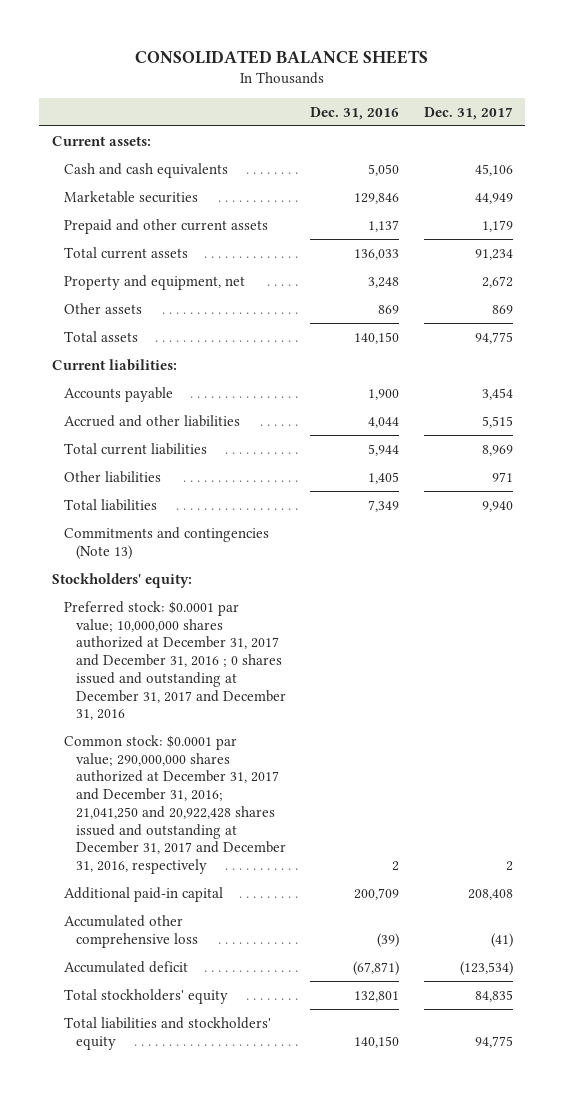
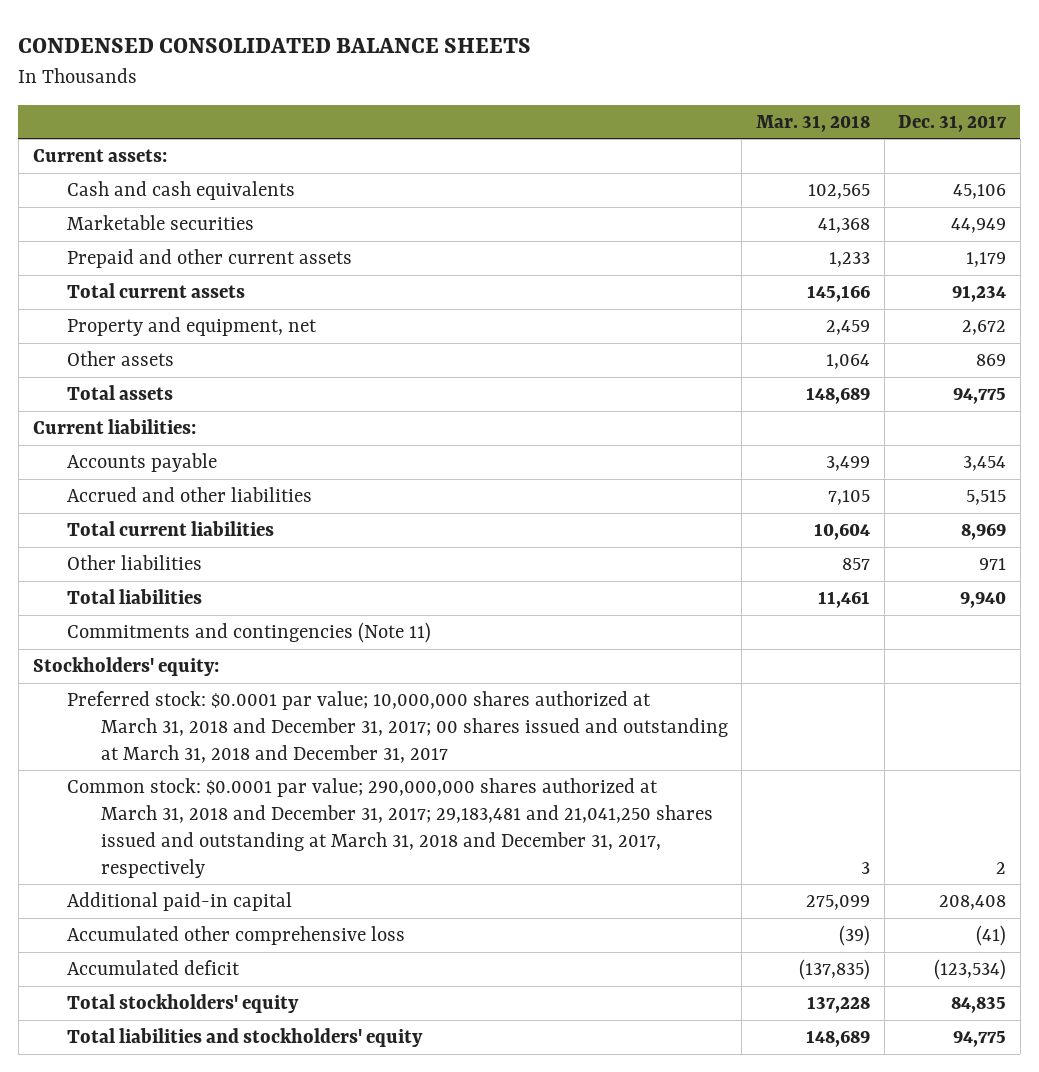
[135,49,429,64] CONSOLIDATED BALANCE SHEETS -> [18,37,532,53] CONDENSED CONSOLIDATED BALANCE SHEETS
[310,106,400,120] Dec. 31, 2016 -> none
none -> [756,114,871,132] Mar. 31, 2018
[63,526,269,560] Commitments and contingencies (Note 13) -> [66,622,431,644] Commitments and contingencies (Note 11)
[63,600,286,721] Preferred stock: $0.0001 par value; 10,000,000 shares authorized at December 31, 2017 and December 31, 2016 ; 0 shares issued and outstanding at December 31, 2017 and December 31, 2016 -> [66,691,728,763] Preferred stock: $0.0001 par value; 10,000,000 shares authorized at March 31, 2018 and December 31, 2017; 00 shares issued and outstanding at March 31, 2018 and December 31, 2017
[63,734,286,875] Common stock: $0.0001 par value; 290,000,000 shares authorized at December 31, 2017 and December 31, 2016; 21,041,250 and 20,922,428 shares issued and outstanding at December 31, 2017 and December 31, 2016, respectively -> [66,778,713,878] Common stock: $0.0001 par value; 290,000,000 shares authorized at March 31, 2018 and December 31, 2017; 29,183,481 and 21,041,250 shares issued and outstanding at March 31, 2018 and December 31, 2017, respectively

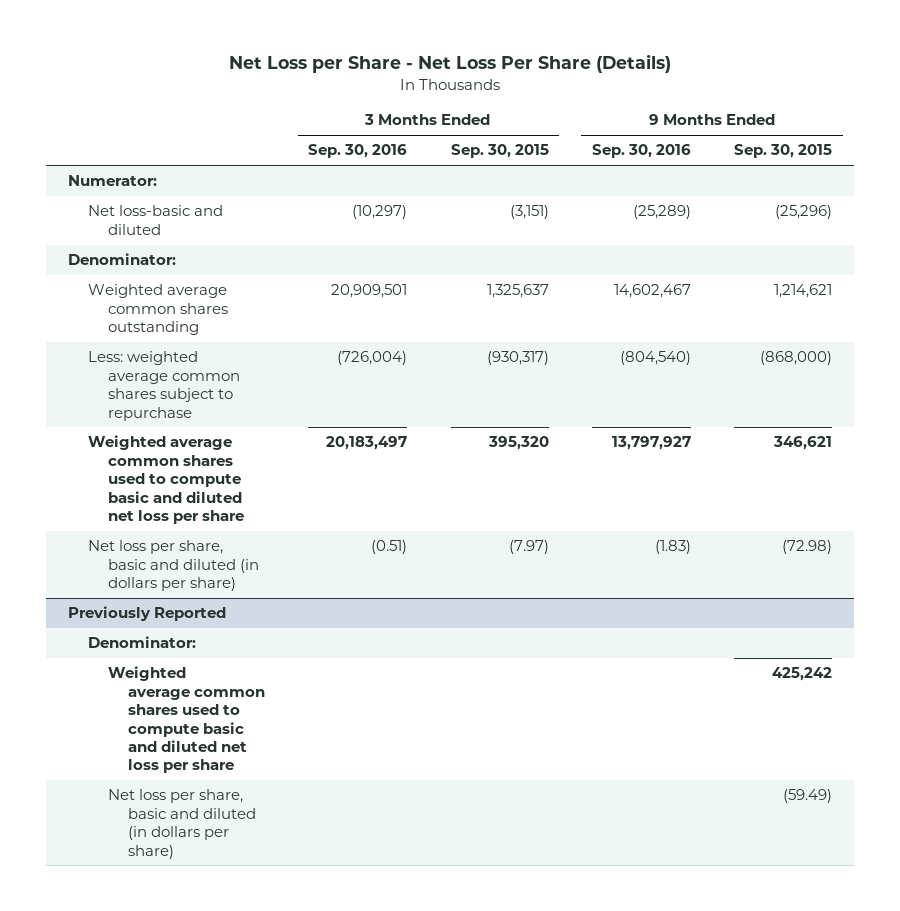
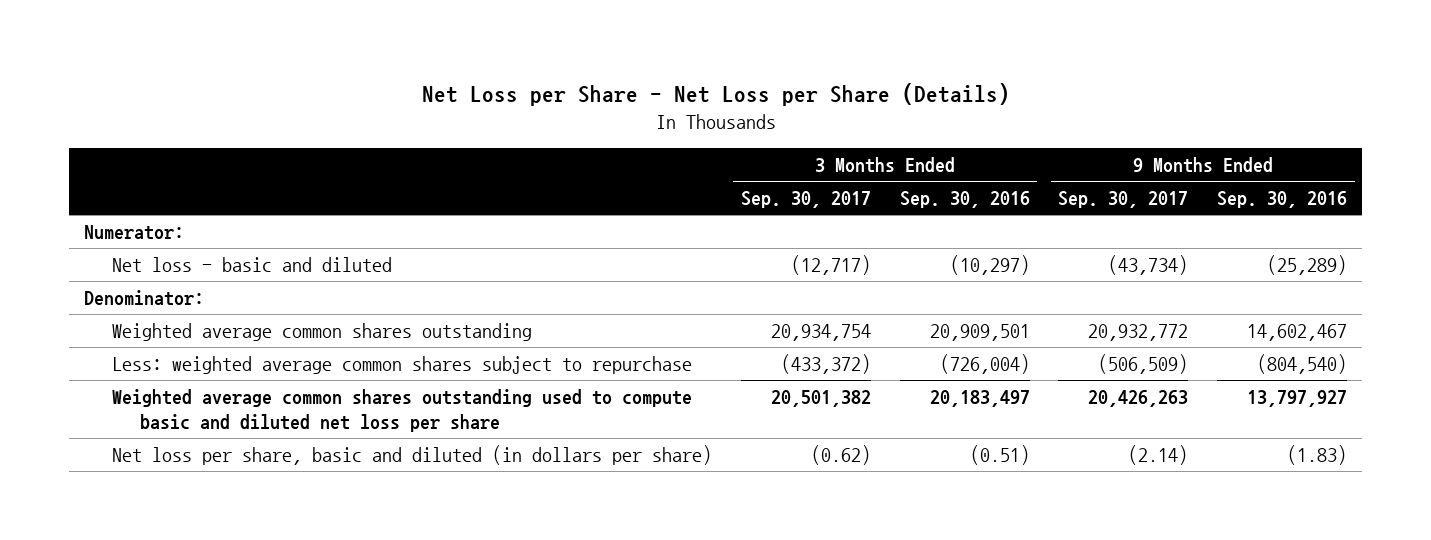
[228,54,671,74] Net Loss per Share - Net Loss Per Share (Details) -> [421,82,1010,106] Net Loss per Share - Net Loss per Share (Details)
[450,144,549,159] Sep. 30, 2015 -> none
[733,144,832,159] Sep. 30, 2015 -> none
none -> [740,191,871,209] Sep. 30, 2017
none -> [1058,191,1189,209] Sep. 30, 2017
[87,205,223,235] Net loss-basic and diluted -> [111,257,392,273] Net loss - basic and diluted
[87,435,244,524] Weighted average common shares used to compute basic and diluted net loss per share -> [111,389,692,432] Weighted average common shares outstanding used to compute basic and diluted net loss per share
[67,606,226,622] Previously Reported -> none
[87,636,196,649] Denominator: -> none
[107,666,266,774] Weighted average common shares used to compute basic and diluted net loss per share -> none
[107,789,257,859] Net loss per share, basic and diluted (in dollars per share) -> none

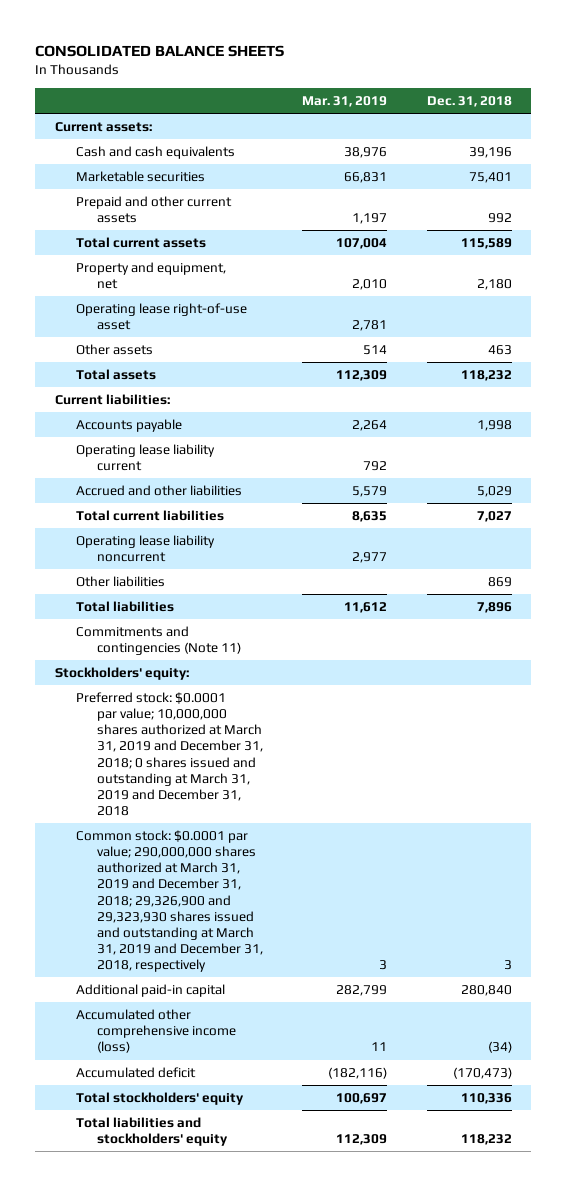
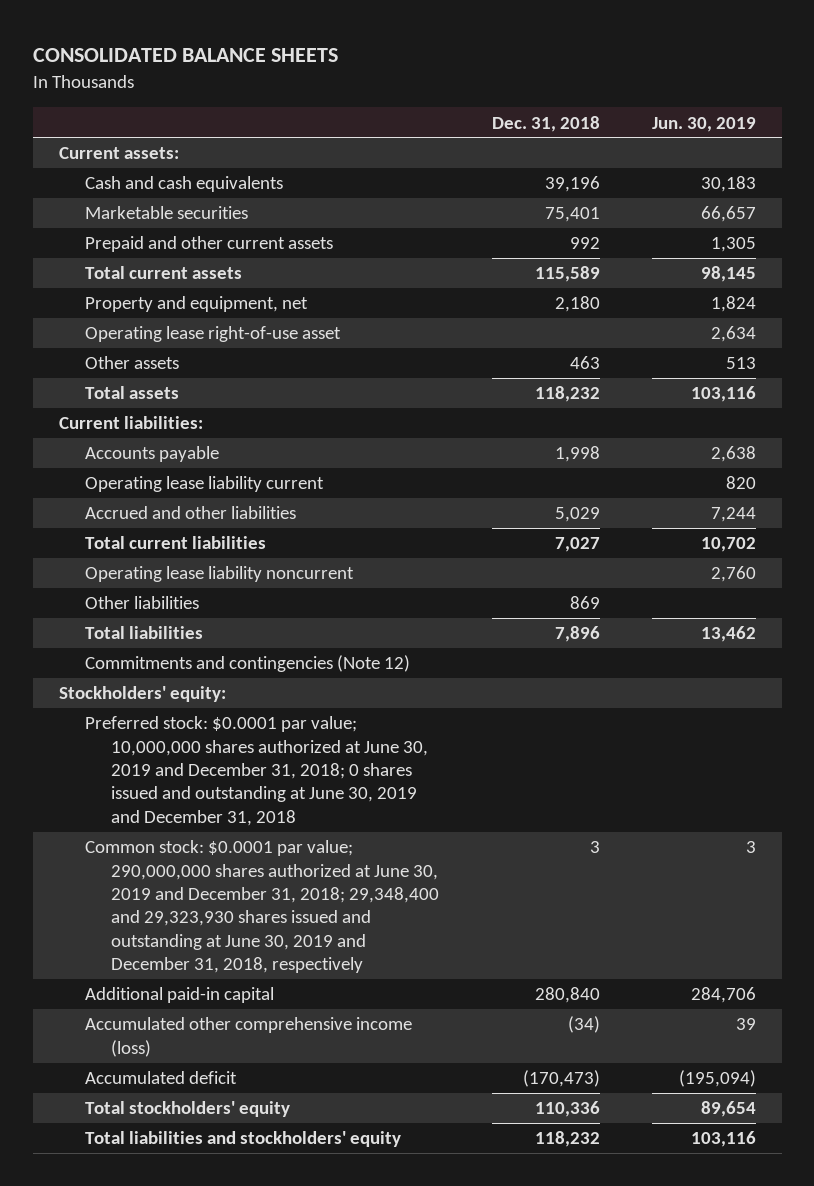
[302,95,388,107] Mar. 31, 2019 -> none
none -> [651,116,756,132] Jun. 30, 2019
[75,626,242,656] Commitments and contingencies (Note 11) -> [85,655,411,673] Commitments and contingencies (Note 12)
[75,692,264,816] Preferred stock: $0.0001 par value; 10,000,000 shares authorized at March 31, 2019 and December 31, 2018; 0 shares issued and outstanding at March 31, 2019 and December 31, 2018 -> [85,716,429,826] Preferred stock: $0.0001 par value; 10,000,000 shares authorized at June 30, 2019 and December 31, 2018; 0 shares issued and outstanding at June 30, 2019 and December 31, 2018
[75,830,264,972] Common stock: $0.0001 par value; 290,000,000 shares authorized at March 31, 2019 and December 31, 2018; 29,326,900 and 29,323,930 shares issued and outstanding at March 31, 2019 and December 31, 2018, respectively -> [85,840,440,974] Common stock: $0.0001 par value; 290,000,000 shares authorized at June 30, 2019 and December 31, 2018; 29,348,400 and 29,323,930 shares issued and outstanding at June 30, 2019 and December 31, 2018, respectively

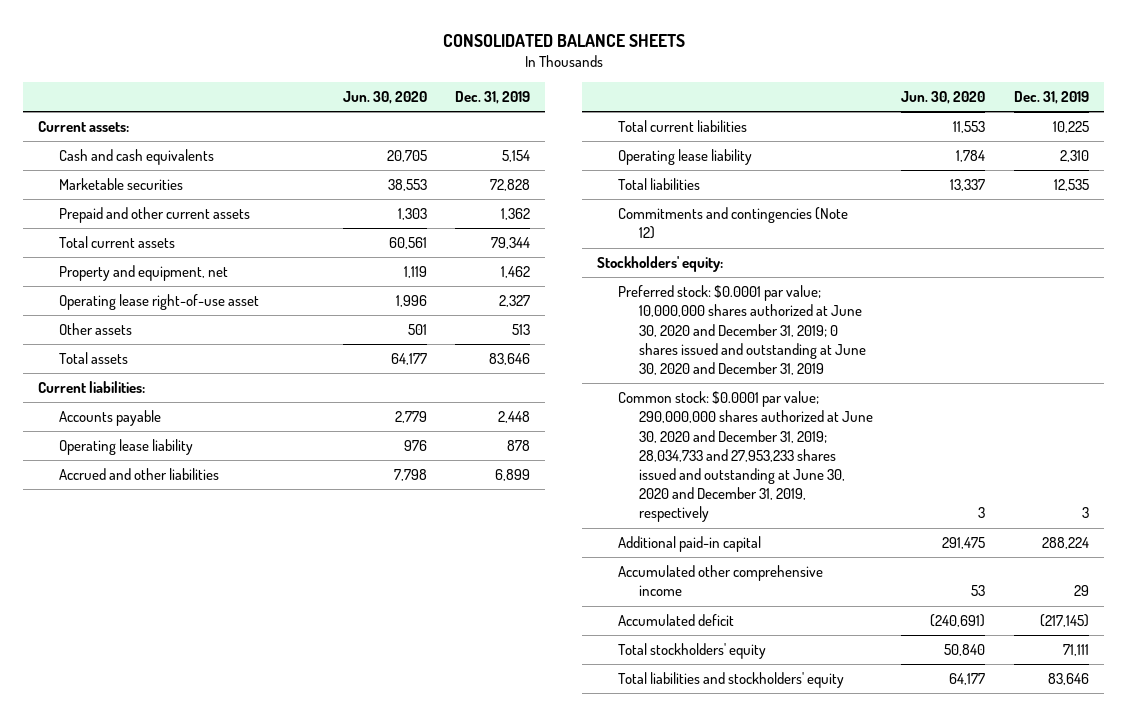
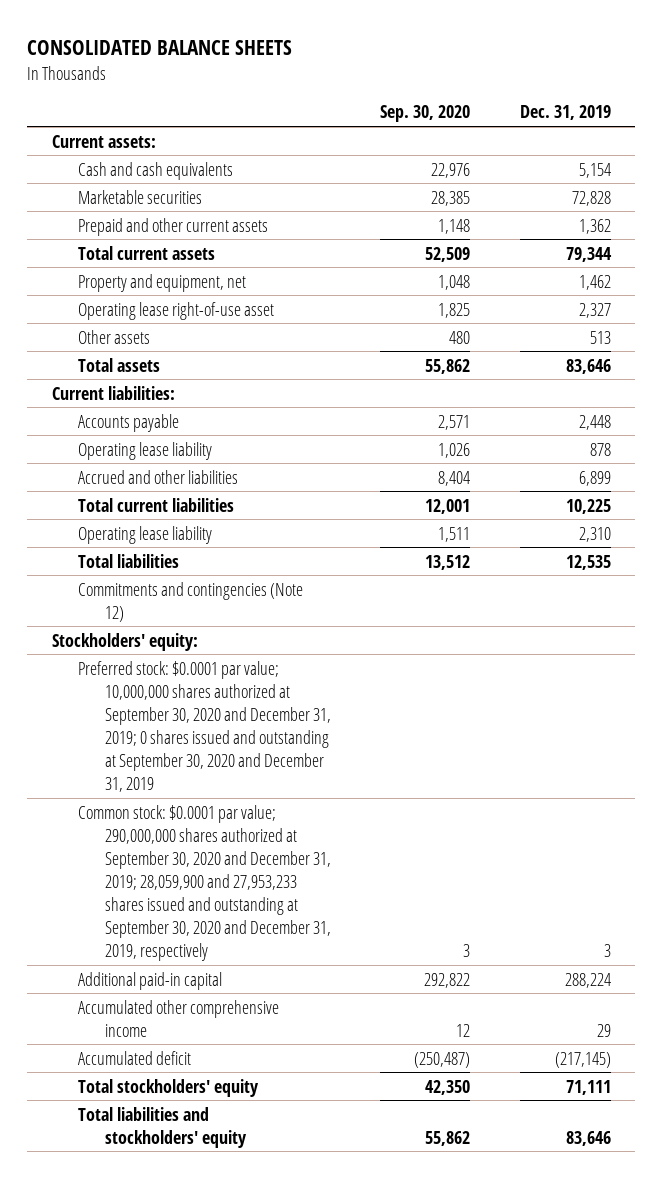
[342,91,427,105] Jun. 30, 2020 -> none
none -> [380,105,471,123] Sep. 30, 2020
[617,285,866,376] Preferred stock: $0.0001 par value; 10,000,000 shares authorized at June 30, 2020 and December 31, 2019; 0 shares issued and outstanding at June 30, 2020 and December 31, 2019 -> [78,660,331,793] Preferred stock: $0.0001 par value; 10,000,000 shares authorized at September 30, 2020 and December 31, 2019; 0 shares issued and outstanding at September 30, 2020 and December 31, 2019
[617,391,873,523] Common stock: $0.0001 par value; 290,000,000 shares authorized at June 30, 2020 and December 31, 2019; 28,034,733 and 27,953,233 shares issued and outstanding at June 30, 2020 and December 31, 2019, respectively -> [78,804,331,962] Common stock: $0.0001 par value; 290,000,000 shares authorized at September 30, 2020 and December 31, 2019; 28,059,900 and 27,953,233 shares issued and outstanding at September 30, 2020 and December 31, 2019, respectively

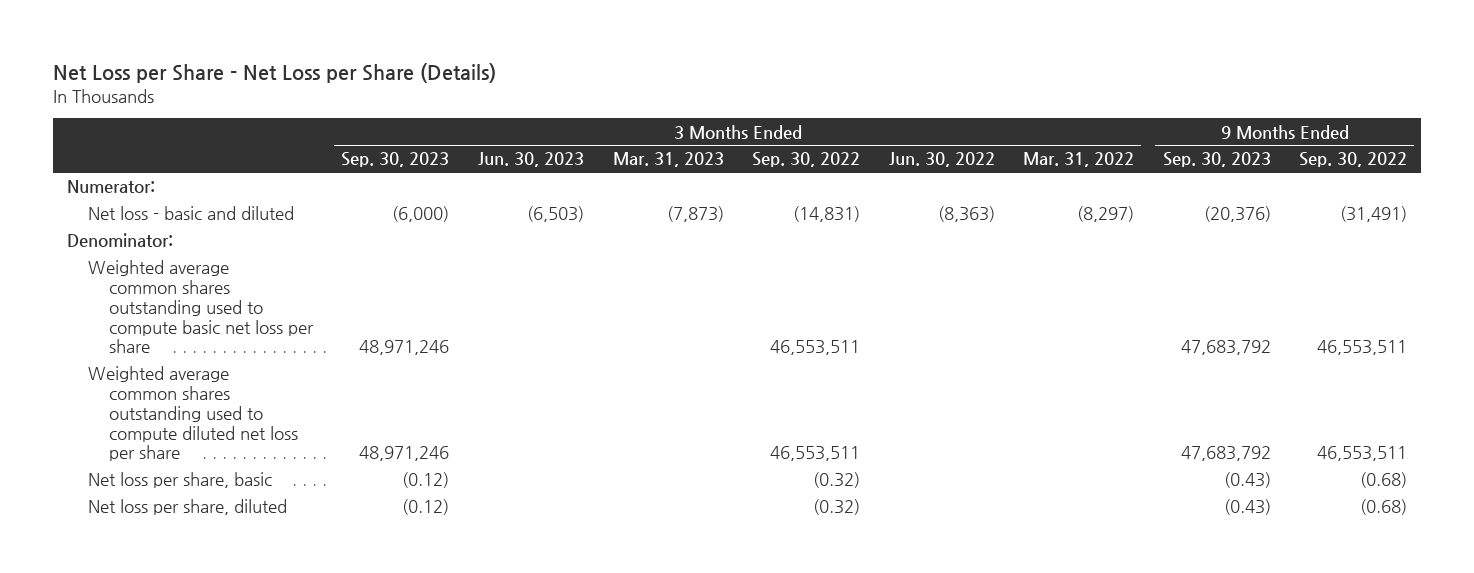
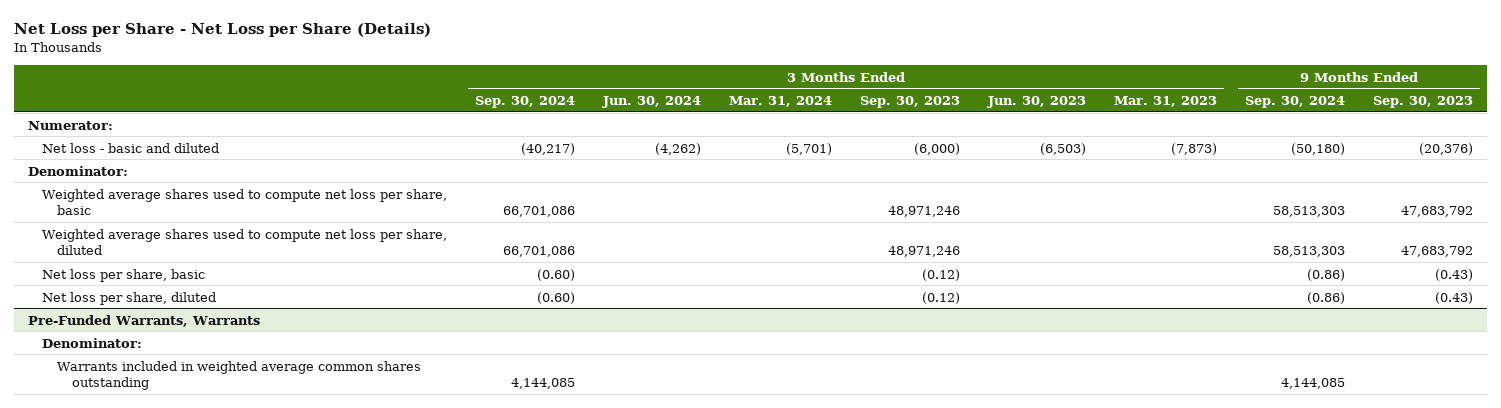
[752,152,861,168] Sep. 30, 2022 -> none
[888,152,995,168] Jun. 30, 2022 -> none
[1023,152,1135,168] Mar. 31, 2022 -> none
[1299,152,1408,168] Sep. 30, 2022 -> none
none -> [475,96,576,109] Sep. 30, 2024
none -> [602,96,702,109] Jun. 30, 2024
none -> [729,96,833,108] Mar. 31, 2024
none -> [1245,96,1346,109] Sep. 30, 2024
[88,260,314,354] Weighted average common shares outstanding used to compute basic net loss per share -> [42,188,448,216] Weighted average shares used to compute net loss per share, basic
[88,366,298,462] Weighted average common shares outstanding used to compute diluted net loss per share -> [42,228,448,256] Weighted average shares used to compute net loss per share, diluted
none -> [27,314,260,327] Pre-Funded Warrants, Warrants
none -> [42,337,143,348] Denominator:
none -> [56,360,421,391] Warrants included in weighted average common shares outstanding

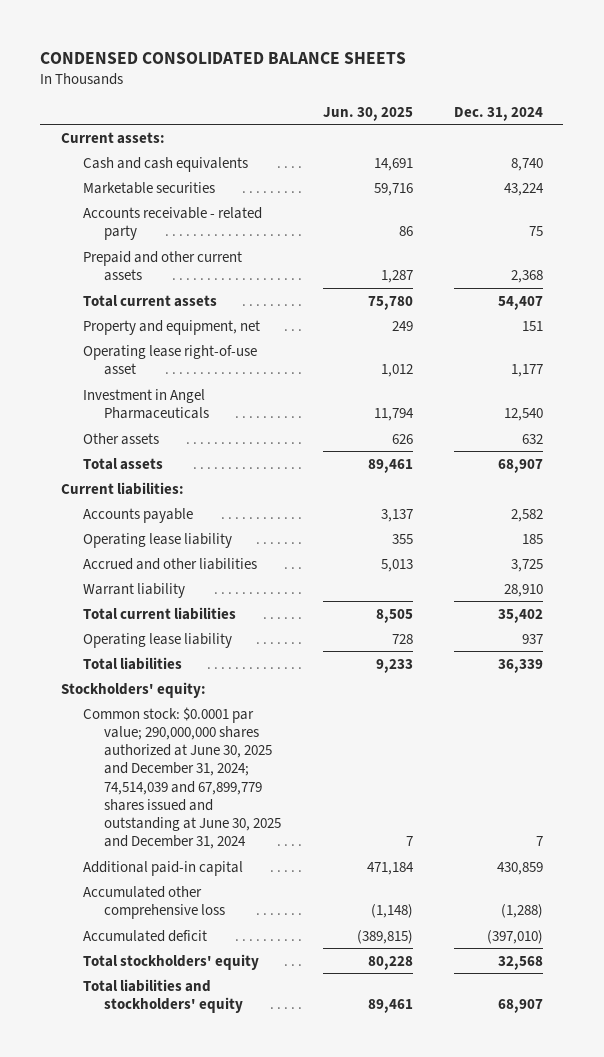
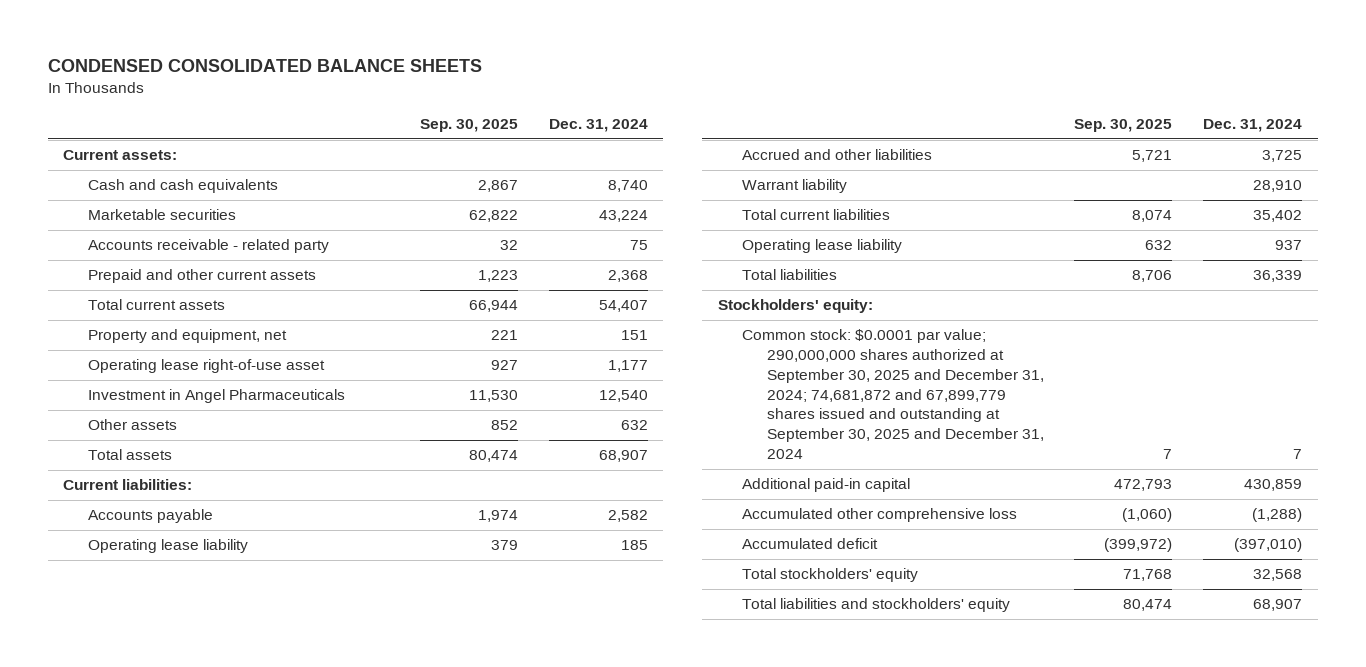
[322,106,413,121] Jun. 30, 2025 -> none
none -> [420,119,519,133] Sep. 30, 2025
[82,706,282,850] Common stock: $0.0001 par value; 290,000,000 shares authorized at June 30, 2025 and December 31, 2024; 74,514,039 and 67,899,779 shares issued and outstanding at June 30, 2025 and December 31, 2024 -> [742,329,1044,460] Common stock: $0.0001 par value; 290,000,000 shares authorized at September 30, 2025 and December 31, 2024; 74,681,872 and 67,899,779 shares issued and outstanding at September 30, 2025 and December 31, 2024

